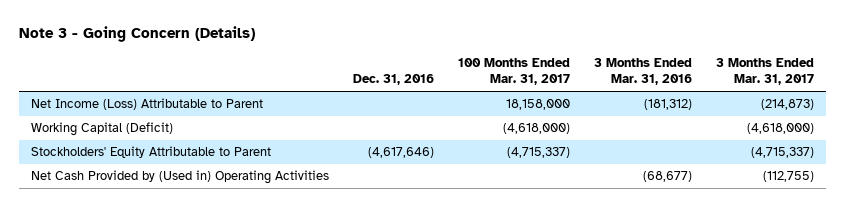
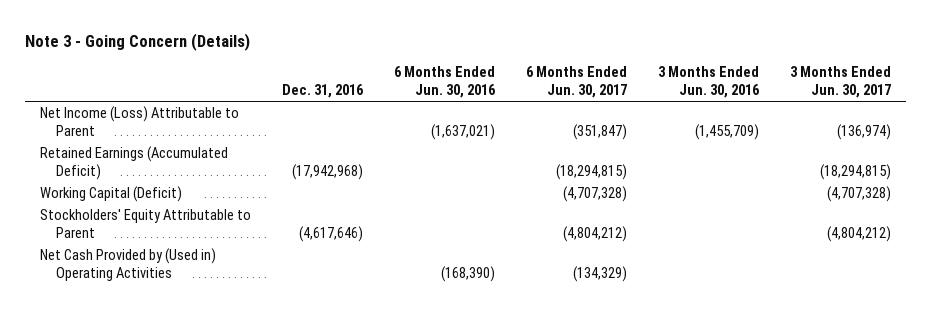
[457,58,570,86] 100 Months Ended Mar. 31, 2017 -> none
[594,58,693,86] 3 Months Ended Mar. 31, 2016 -> none
[716,58,815,86] 3 Months Ended Mar. 31, 2017 -> none
none -> [393,66,496,99] 6 Months Ended Jun. 30, 2016
none -> [525,66,627,99] 6 Months Ended Jun. 30, 2017
none -> [657,66,760,99] 3 Months Ended Jun. 30, 2016
none -> [789,66,891,99] 3 Months Ended Jun. 30, 2017
none -> [40,146,229,180] Retained Earnings (Accumulated Deficit)

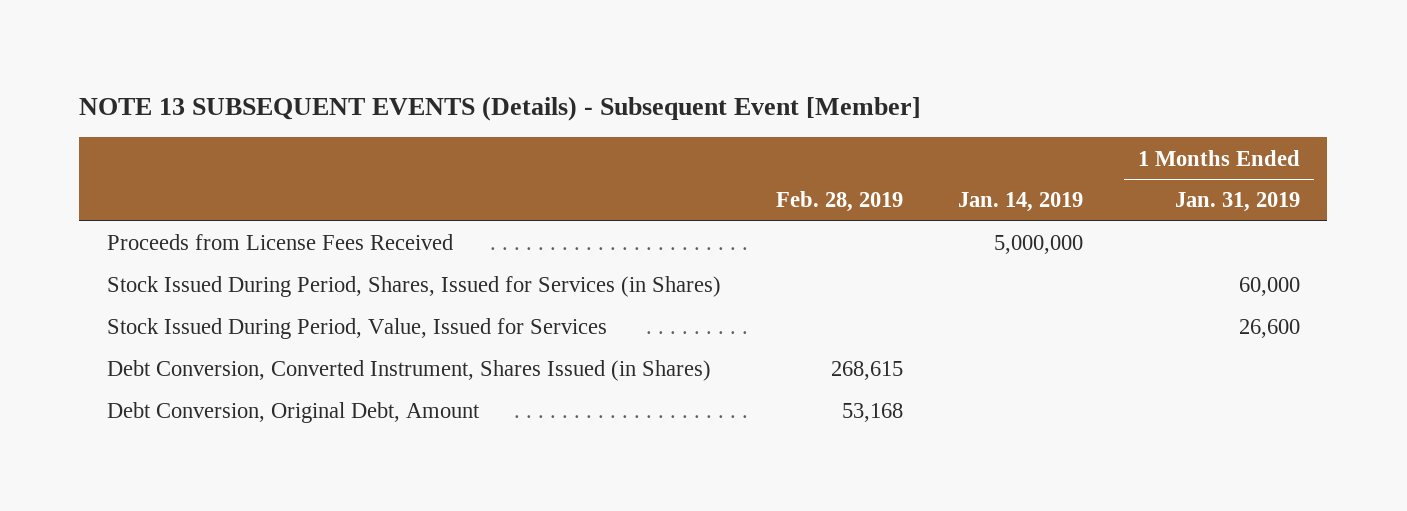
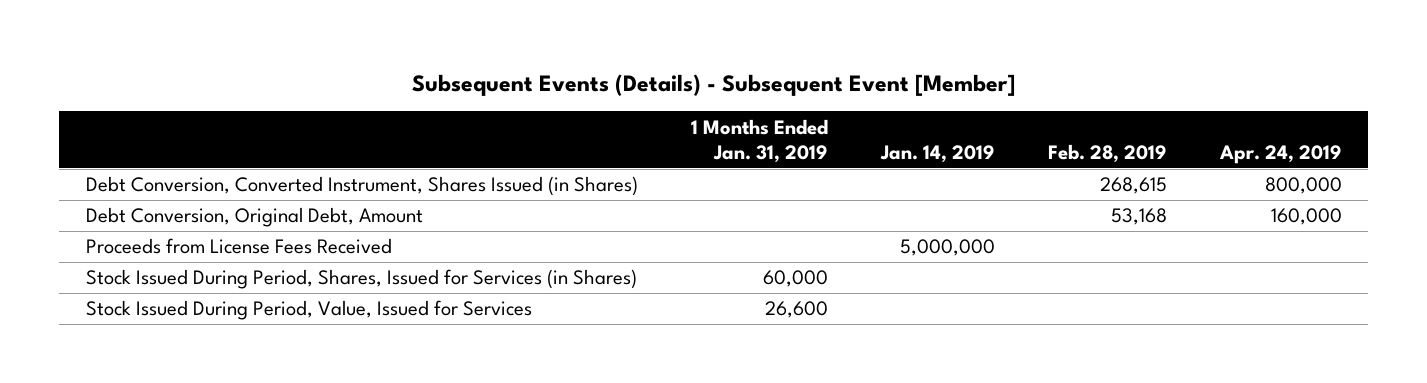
[79,95,922,121] NOTE 13 SUBSEQUENT EVENTS (Details) - Subsequent Event [Member] -> [411,73,1015,96] Subsequent Events (Details) - Subsequent Event [Member]
none -> [1218,144,1342,164] Apr. 24, 2019
[106,360,711,382] Debt Conversion, Converted Instrument, Shares Issued (in Shares) -> [85,176,638,197] Debt Conversion, Converted Instrument, Shares Issued (in Shares)
[106,402,480,424] Debt Conversion, Original Debt, Amount -> [85,207,423,228] Debt Conversion, Original Debt, Amount

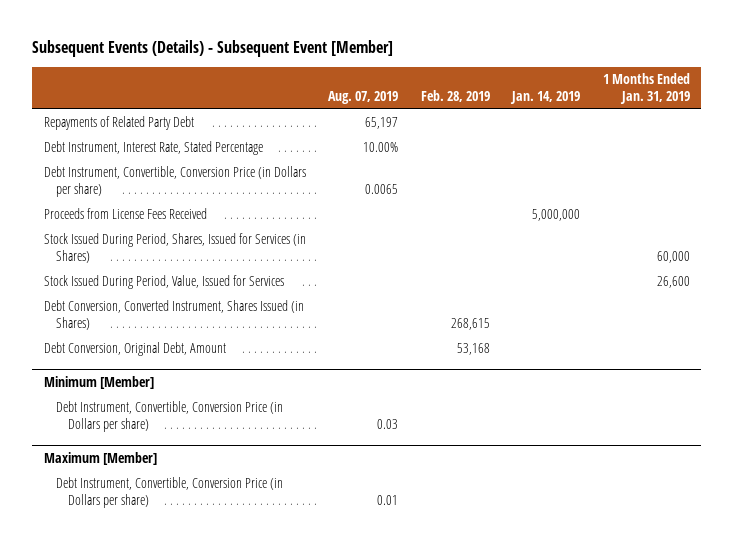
[1218,144,1342,164] Apr. 24, 2019 -> none
none -> [328,90,399,104] Aug. 07, 2019
none -> [43,116,194,131] Repayments of Related Party Debt
none -> [43,141,263,156] Debt Instrument, Interest Rate, Stated Percentage
none -> [43,166,306,198] Debt Instrument, Convertible, Conversion Price (in Dollars per share)
[85,176,638,197] Debt Conversion, Converted Instrument, Shares Issued (in Shares) -> [43,300,304,331] Debt Conversion, Converted Instrument, Shares Issued (in Shares)
[85,207,423,228] Debt Conversion, Original Debt, Amount -> [43,342,226,357] Debt Conversion, Original Debt, Amount
none -> [43,375,154,389] Minimum [Member]
none -> [56,401,284,433] Debt Instrument, Convertible, Conversion Price (in Dollars per share)
none -> [43,451,157,465] Maximum [Member]
none -> [56,477,284,509] Debt Instrument, Convertible, Conversion Price (in Dollars per share)

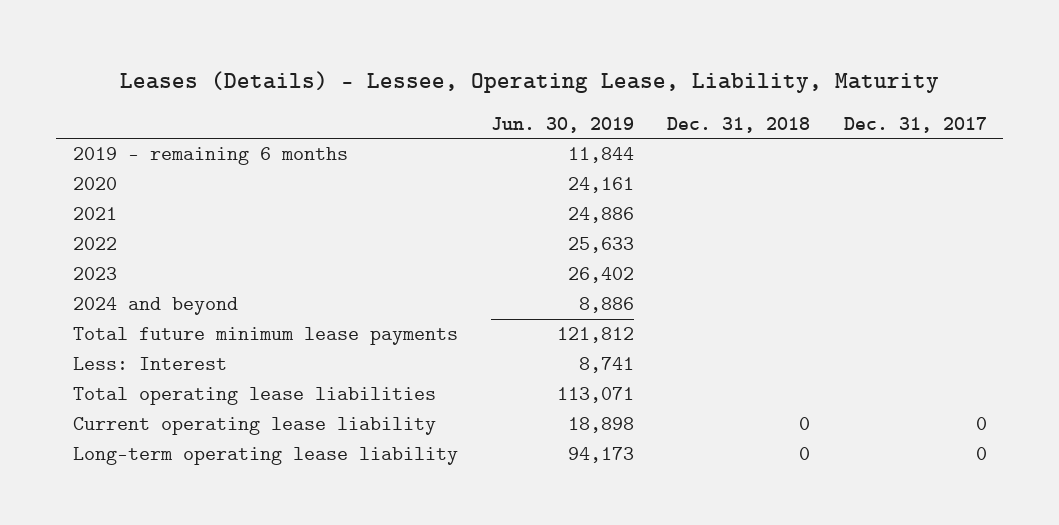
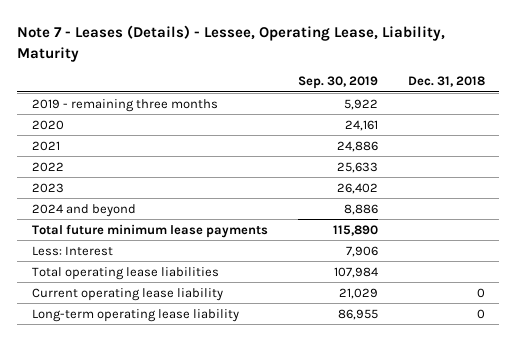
[119,70,939,93] Leases (Details) - Lessee, Operating Lease, Liability, Maturity -> [17,25,446,62] Note 7 - Leases (Details) - Lessee, Operating Lease, Liability, Maturity
[491,116,635,133] Jun. 30, 2019 -> none
[843,116,987,133] Dec. 31, 2017 -> none
none -> [297,76,378,90] Sep. 30, 2019
[72,147,348,166] 2019 - remaining 6 months -> [31,98,218,112] 2019 - remaining three months

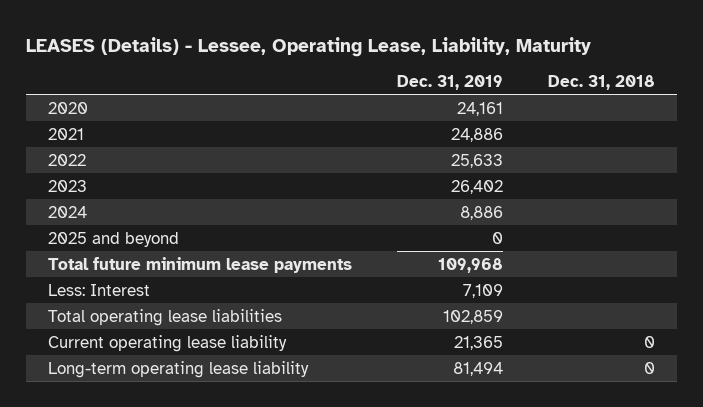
[17,25,446,62] Note 7 - Leases (Details) - Lessee, Operating Lease, Liability, Maturity -> [26,36,592,57] LEASES (Details) - Lessee, Operating Lease, Liability, Maturity
[297,76,378,90] Sep. 30, 2019 -> none
none -> [397,75,504,91] Dec. 31, 2019
[31,98,218,112] 2019 - remaining three months -> none
none -> [48,205,88,218] 2024
[31,203,136,217] 2024 and beyond -> [48,231,180,247] 2025 and beyond

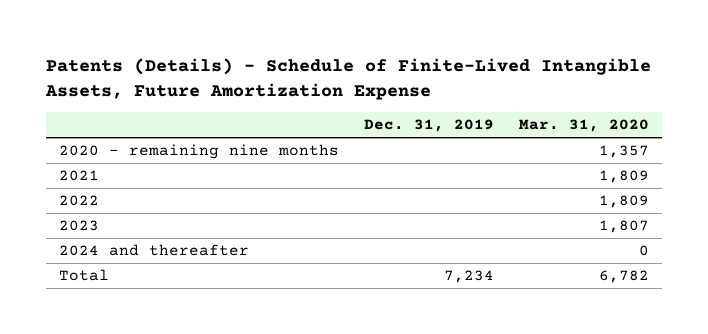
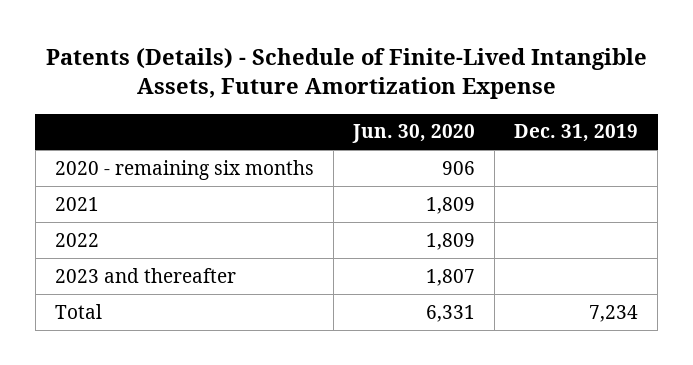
[518,119,649,133] Mar. 31, 2020 -> none
none -> [352,124,476,144] Jun. 30, 2020
[58,144,339,160] 2020 - remaining nine months -> [54,159,314,180] 2020 - remaining six months
[58,244,249,257] 2024 and thereafter -> none
[58,220,99,232] 2023 -> [54,267,236,283] 2023 and thereafter

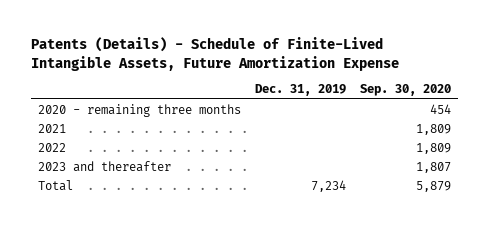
[352,124,476,144] Jun. 30, 2020 -> none
none -> [359,84,451,97] Sep. 30, 2020
[54,159,314,180] 2020 - remaining six months -> [37,103,241,117] 2020 - remaining three months

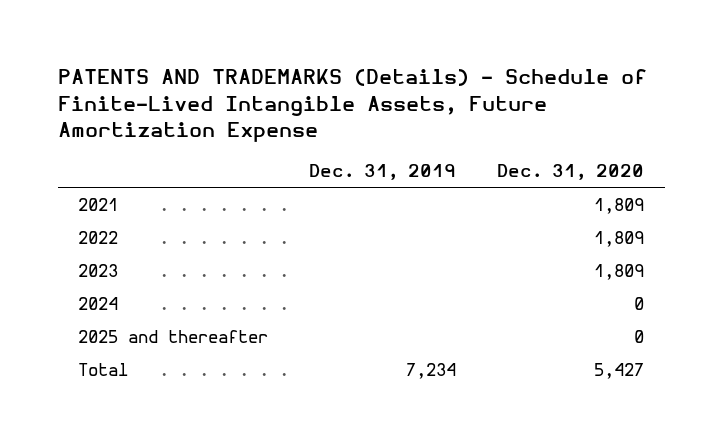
[30,37,399,71] Patents (Details) - Schedule of Finite-Lived Intangible Assets, Future Amortization Expense -> [57,69,647,143] PATENTS AND TRADEMARKS (Details) - Schedule of Finite-Lived Intangible Assets, Future Amortization Expense
[359,84,451,97] Sep. 30, 2020 -> none
none -> [497,164,645,181] Dec. 31, 2020
[37,103,241,117] 2020 - remaining three months -> none
none -> [78,263,119,277] 2023
[37,160,171,172] 2023 and thereafter -> [78,296,119,310] 2024
none -> [78,329,269,343] 2025 and thereafter

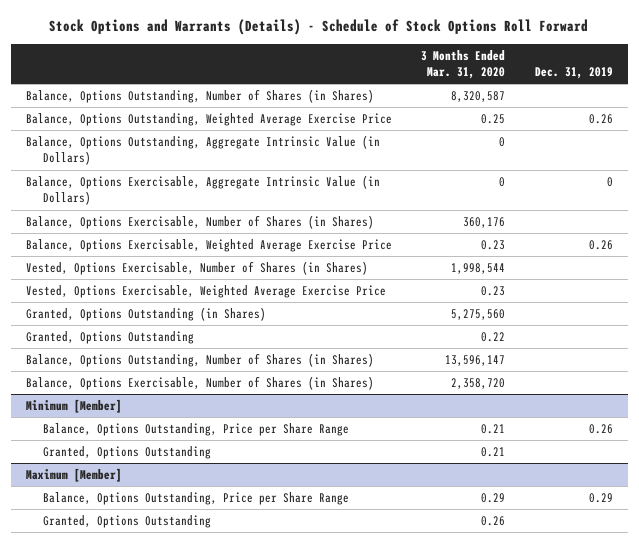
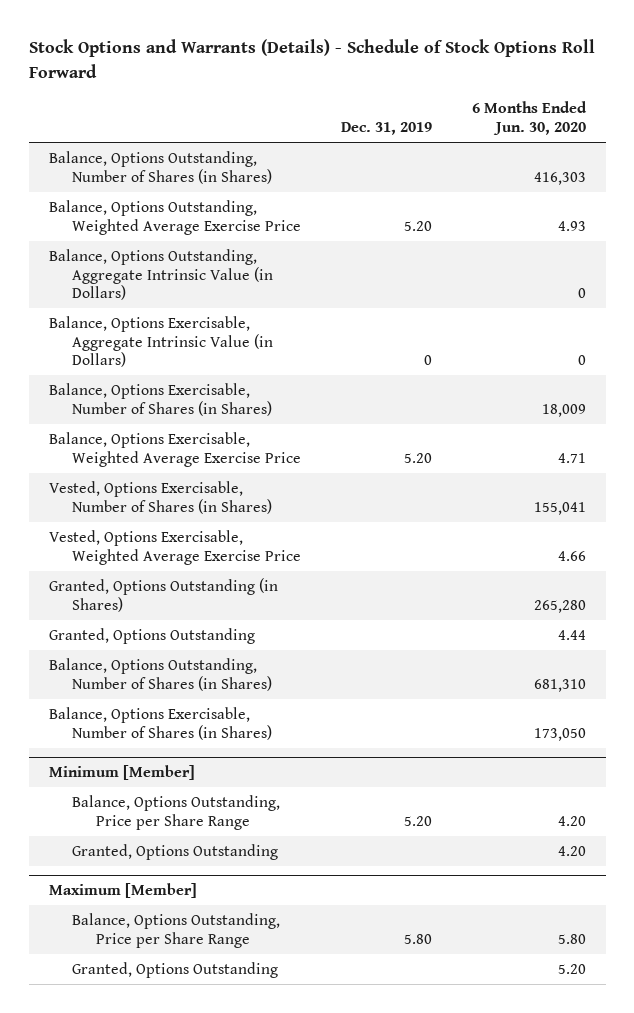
[421,49,506,80] 3 Months Ended Mar. 31, 2020 -> none
none -> [471,101,587,135] 6 Months Ended Jun. 30, 2020
[588,114,613,125] 0.26 -> [403,220,432,231] 5.20
[588,240,613,251] 0.26 -> [403,452,432,463] 5.20
[588,424,613,435] 0.26 -> [403,815,432,826] 5.20
[588,493,613,504] 0.29 -> [403,933,432,944] 5.80

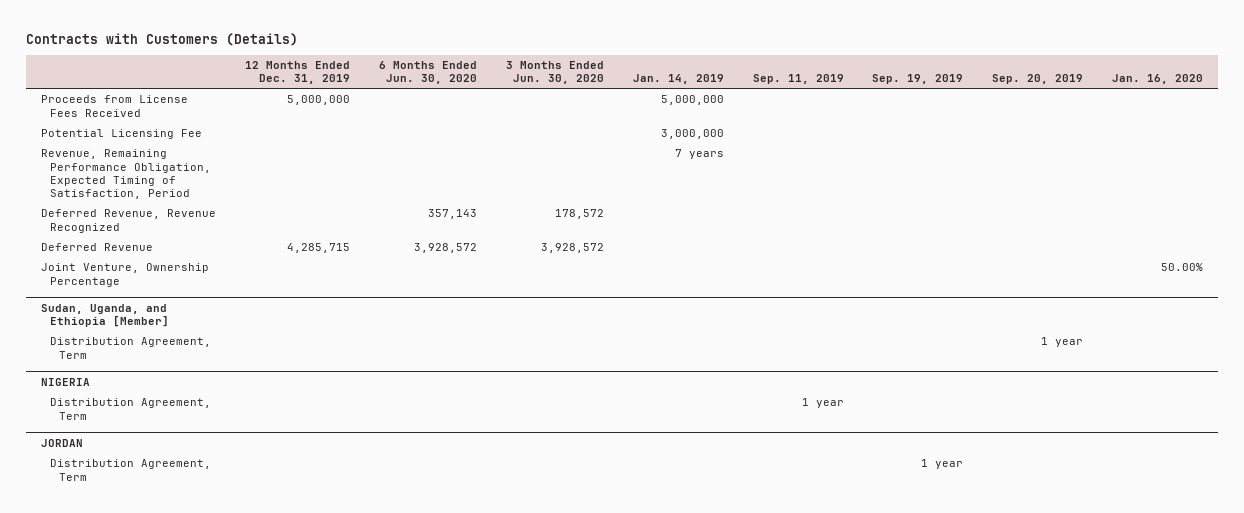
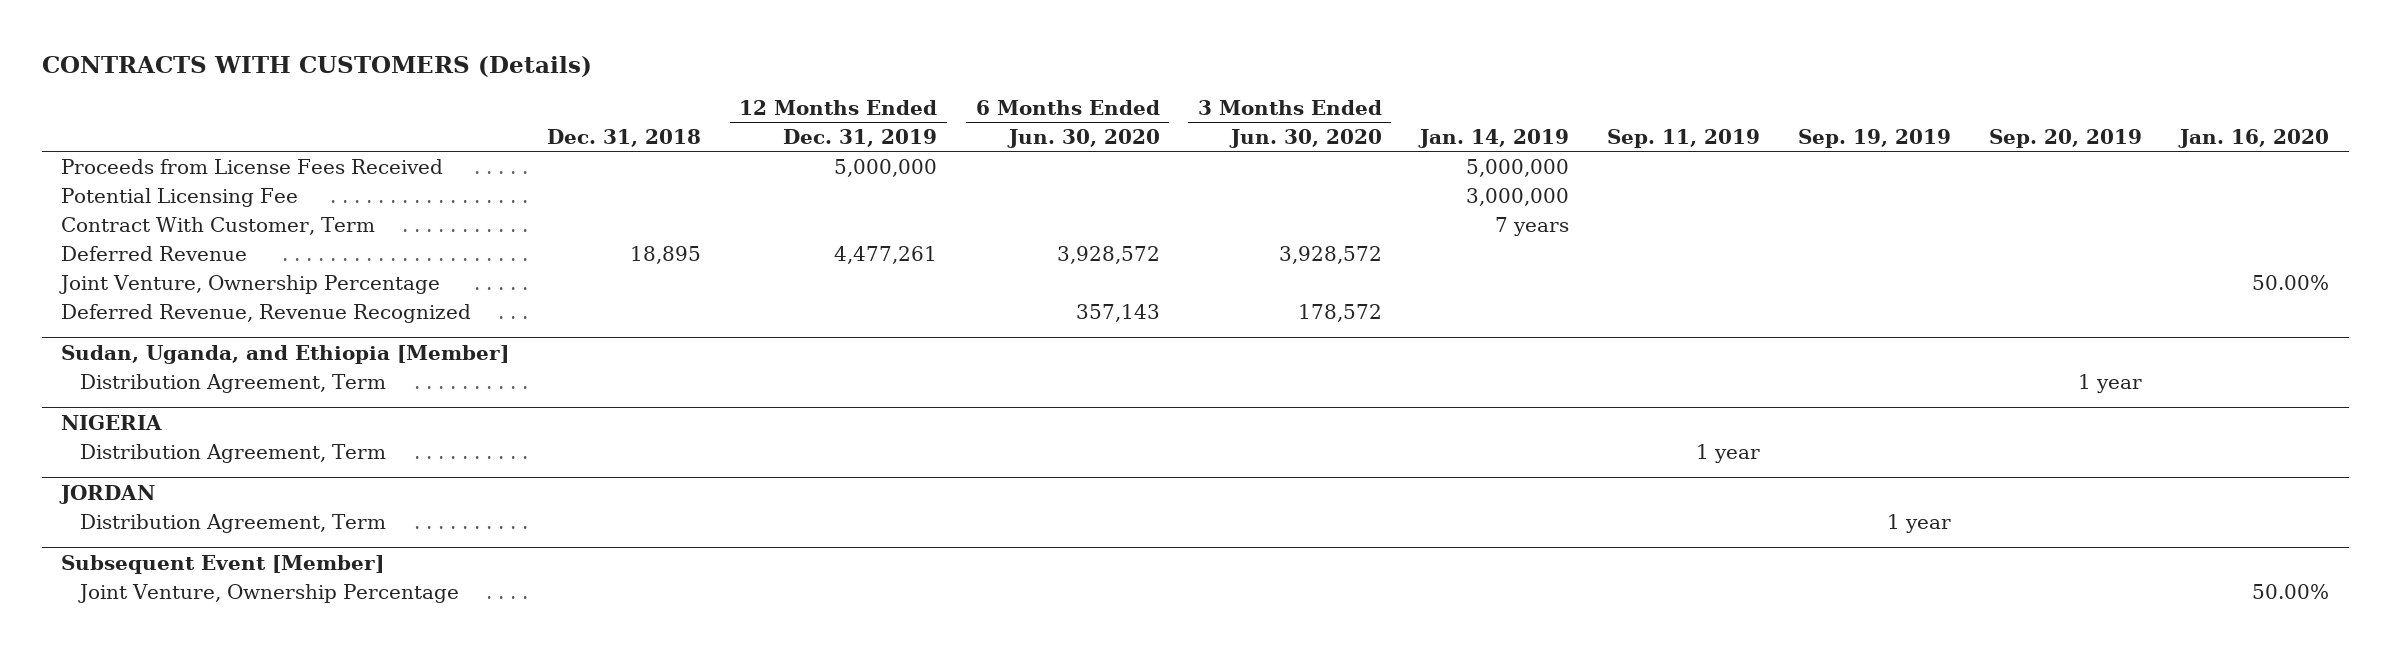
[26,32,299,46] Contracts with Customers (Details) -> [41,55,592,77] CONTRACTS WITH CUSTOMERS (Details)
none -> [547,128,702,147] Dec. 31, 2018
[40,149,211,200] Revenue, Remaining Performance Obligation, Expected Timing of Satisfaction, Period -> none
none -> [61,216,376,235] Contract With Customer, Term
[286,243,350,254] 4,285,715 -> [834,245,938,264] 4,477,261
[40,209,216,233] Deferred Revenue, Revenue Recognized -> [61,303,472,323] Deferred Revenue, Revenue Recognized
none -> [61,554,385,574] Subsequent Event [Member]
none -> [78,583,460,603] Joint Venture, Ownership Percentage

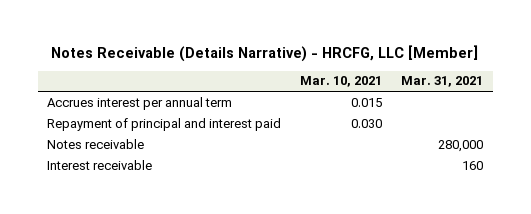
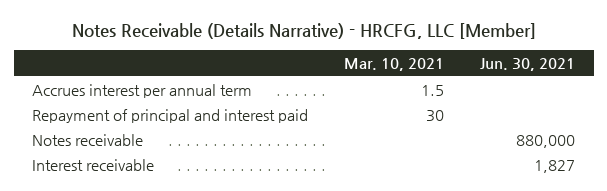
[401,76,484,88] Mar. 31, 2021 -> none
none -> [480,58,576,72] Jun. 30, 2021
[351,97,383,107] 0.015 -> [421,84,445,96] 1.5
[351,118,383,128] 0.030 -> [426,109,445,122] 30

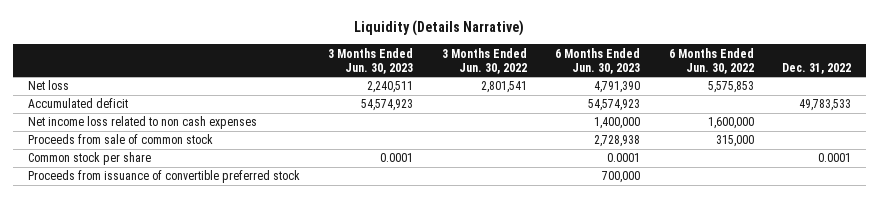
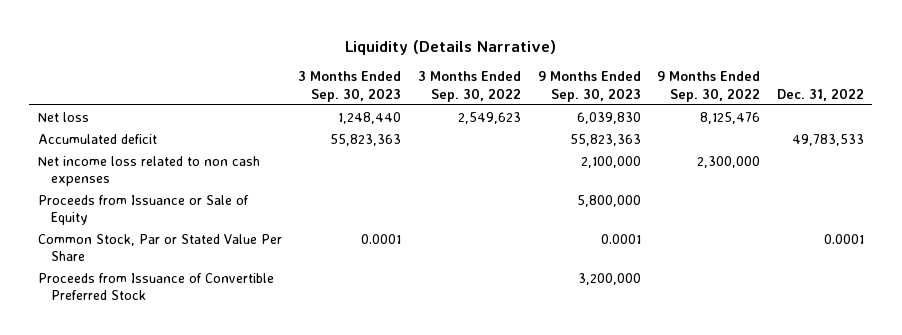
[328,47,414,74] 3 Months Ended Jun. 30, 2023 -> none
[441,47,527,74] 3 Months Ended Jun. 30, 2022 -> none
[555,47,641,74] 6 Months Ended Jun. 30, 2023 -> none
[668,47,754,74] 6 Months Ended Jun. 30, 2022 -> none
none -> [298,71,402,102] 3 Months Ended Sep. 30, 2023
none -> [418,71,522,102] 3 Months Ended Sep. 30, 2022
none -> [537,71,641,102] 9 Months Ended Sep. 30, 2023
none -> [657,71,761,102] 9 Months Ended Sep. 30, 2022
[27,134,213,145] Proceeds from sale of common stock -> none
none -> [37,194,249,226] Proceeds from Issuance or Sale of Equity
[27,152,151,166] Common stock per share -> [37,233,282,262] Common Stock, Par or Stated Value Per Share
[27,170,300,184] Proceeds from issuance of convertible preferred stock -> [37,272,274,301] Proceeds from Issuance of Convertible Preferred Stock

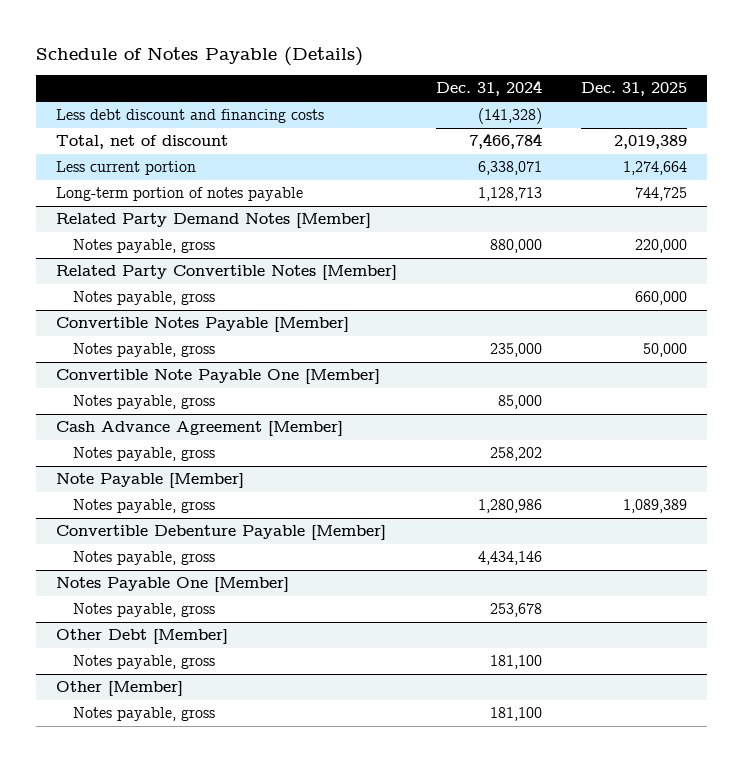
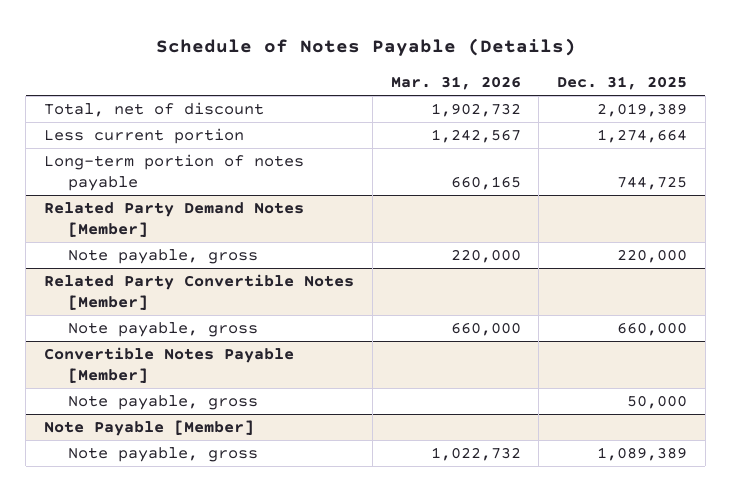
[435,80,542,97] Dec. 31, 2024 -> none
none -> [390,75,521,90] Mar. 31, 2026
[55,109,324,124] Less debt discount and financing costs -> none
[72,239,215,254] Notes payable, gross -> [67,249,258,265] Note payable, gross
[72,291,215,306] Notes payable, gross -> [67,322,258,338] Note payable, gross
[55,369,380,385] Convertible Note Payable One [Member] -> none
[72,395,215,410] Notes payable, gross -> none
[55,421,343,437] Cash Advance Agreement [Member] -> none
[72,447,215,462] Notes payable, gross -> none
[72,343,215,358] Notes payable, gross -> [67,395,258,411] Note payable, gross
[55,525,386,541] Convertible Debenture Payable [Member] -> none
[72,551,215,566] Notes payable, gross -> none
[55,577,289,593] Notes Payable One [Member] -> none
[72,603,215,618] Notes payable, gross -> none
[55,629,228,645] Other Debt [Member] -> none
[72,655,215,670] Notes payable, gross -> none
[55,681,183,697] Other [Member] -> none
[72,707,215,722] Notes payable, gross -> none
[72,499,215,514] Notes payable, gross -> [67,447,258,463] Note payable, gross

